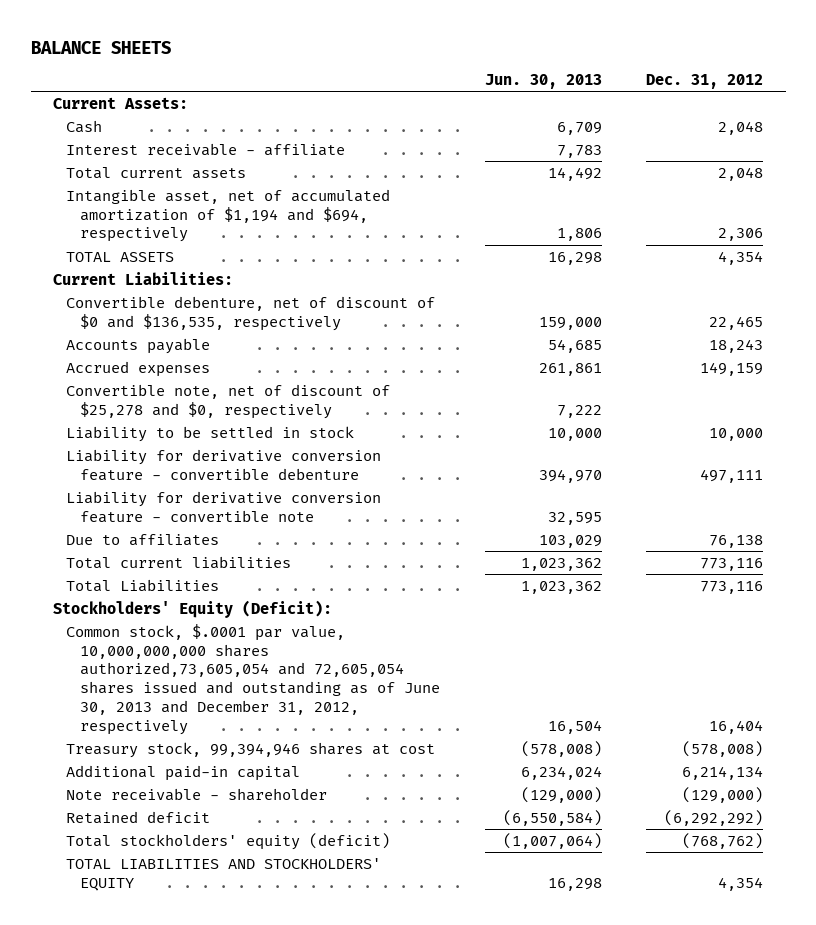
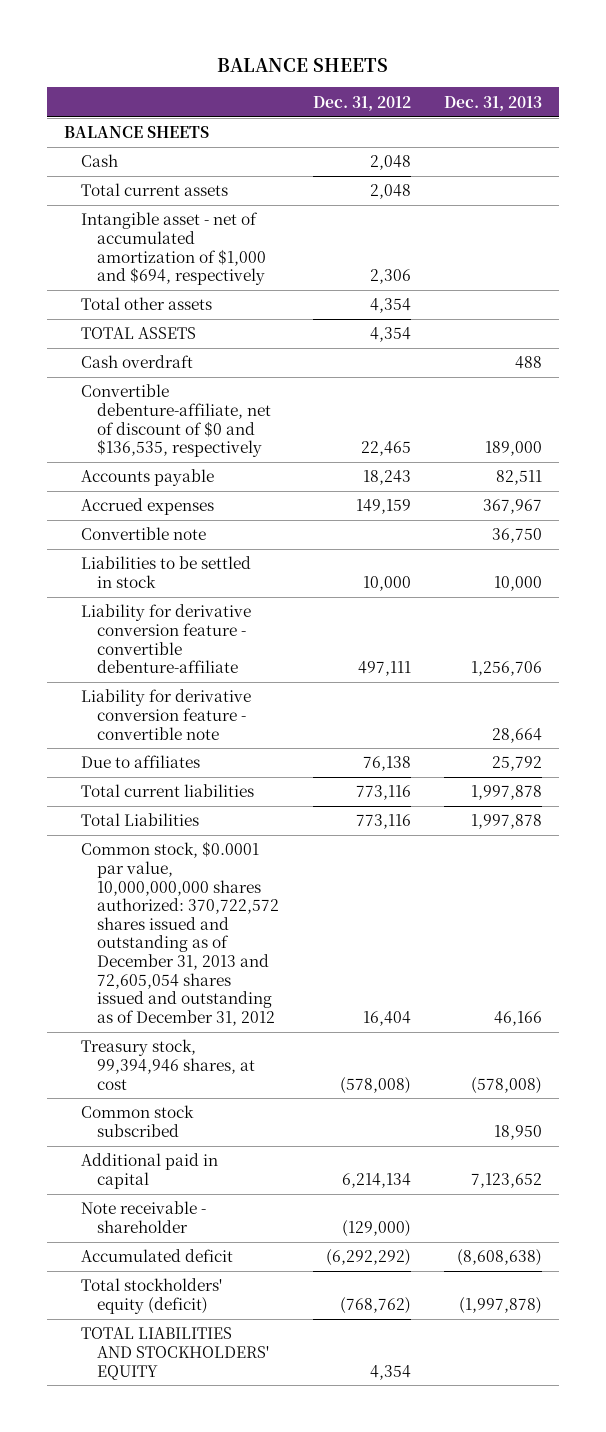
[484,74,602,90] Jun. 30, 2013 -> none
none -> [444,95,543,111] Dec. 31, 2013
[52,96,188,109] Current Assets: -> none
none -> [64,126,210,139] BALANCE SHEETS
[66,142,346,156] Interest receivable - affiliate -> none
[66,188,391,243] Intangible asset, net of accumulated amortization of $1,194 and $694, respectively -> [80,212,267,286] Intangible asset - net of accumulated amortization of $1,000 and $694, respectively
none -> [80,297,212,311] Total other assets
[52,271,233,285] Current Liabilities: -> none
none -> [80,355,193,369] Cash overdraft
[66,295,436,331] Convertible debenture, net of discount of $0 and $136,535, respectively -> [80,384,272,458] Convertible debenture-affiliate, net of discount of $0 and $136,535, respectively
[66,383,391,419] Convertible note, net of discount of $25,278 and $0, respectively -> [80,527,206,541] Convertible note
[66,425,355,442] Liability to be settled in stock -> [80,556,251,588] Liabilities to be settled in stock
[66,448,382,481] Liability for derivative conversion feature - convertible debenture -> [80,604,251,674] Liability for derivative conversion feature - convertible debenture-affiliate
[52,599,332,618] Stockholders' Equity (Deficit): -> none
[66,623,441,736] Common stock, $.0001 par value, 10,000,000,000 shares authorized,73,605,054 and 72,605,054 shares issued and outstanding as of June 30, 2013 and December 31, 2012, respectively -> [80,841,280,1026] Common stock, $0.0001 par value, 10,000,000,000 shares authorized: 370,722,572 shares issued and outstanding as of December 31, 2013 and 72,605,054 shares issued and outstanding as of December 31, 2012
[66,741,436,758] Treasury stock, 99,394,946 shares at cost -> [80,1039,256,1090] Treasury stock, 99,394,946 shares, at cost
none -> [80,1105,194,1137] Common stock subscribed
[66,764,301,781] Additional paid-in capital -> [80,1153,218,1189] Additional paid in capital
[66,810,211,824] Retained deficit -> [80,1249,233,1263] Accumulated deficit

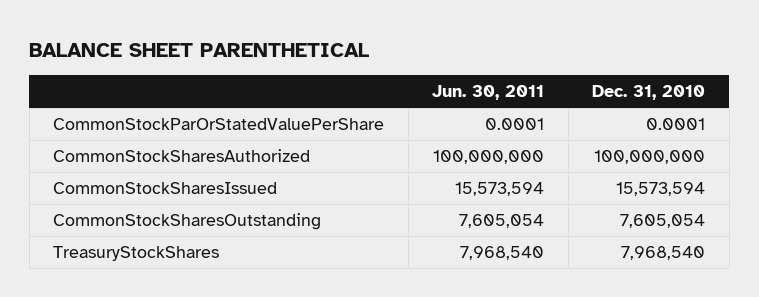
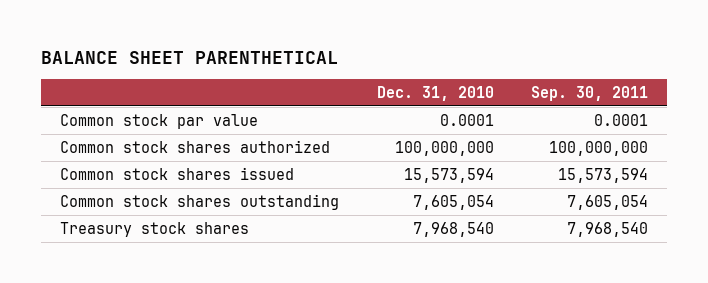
[432,85,545,101] Jun. 30, 2011 -> none
none -> [531,85,649,101] Sep. 30, 2011
[53,118,385,131] CommonStockParOrStatedValuePerShare -> [59,113,258,129] Common stock par value
[53,149,311,163] CommonStockSharesAuthorized -> [59,139,330,153] Common stock shares authorized
[53,182,278,195] CommonStockSharesIssued -> [59,166,294,180] Common stock shares issued
[53,213,322,231] CommonStockSharesOutstanding -> [59,193,339,210] Common stock shares outstanding
[53,246,220,262] TreasuryStockShares -> [59,221,249,237] Treasury stock shares

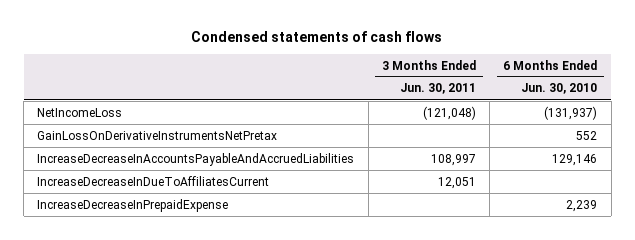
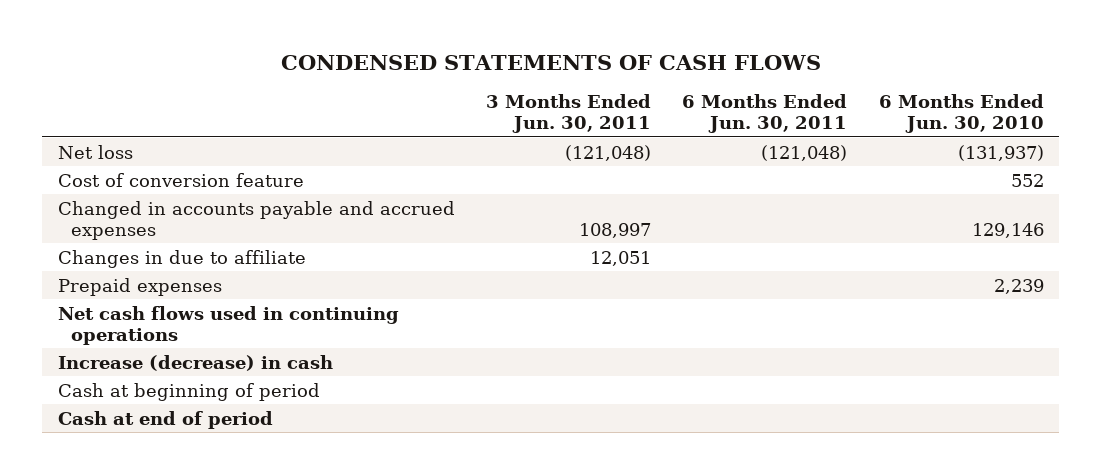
[191,31,443,43] Condensed statements of cash flows -> [280,54,821,70] CONDENSED STATEMENTS OF CASH FLOWS
none -> [682,94,848,134] 6 Months Ended Jun. 30, 2011
[37,107,123,117] NetIncomeLoss -> [57,144,133,159] Net loss
[37,130,278,140] GainLossOnDerivativeInstrumentsNetPretax -> [57,172,304,187] Cost of conversion feature
[37,152,355,166] IncreaseDecreaseInAccountsPayableAndAccruedLiabilities -> [57,200,455,240] Changed in accounts payable and accrued expenses
[37,175,270,186] IncreaseDecreaseInDueToAffiliatesCurrent -> [57,249,306,268] Changes in due to affiliate
[37,198,229,212] IncreaseDecreaseInPrepaidExpense -> [57,277,222,296] Prepaid expenses
none -> [57,305,399,345] Net cash flows used in continuing operations
none -> [57,354,333,371] Increase (decrease) in cash
none -> [57,382,320,401] Cash at beginning of period
none -> [57,410,273,429] Cash at end of period

